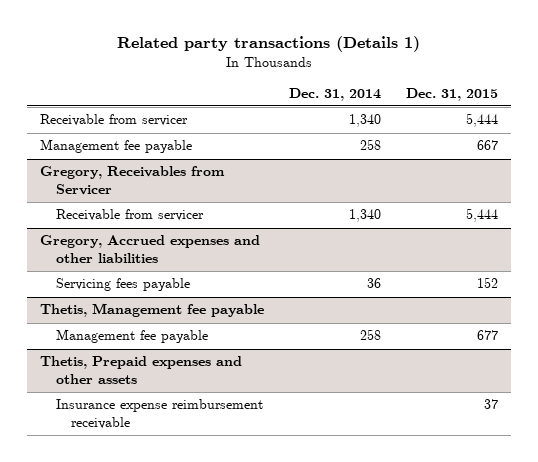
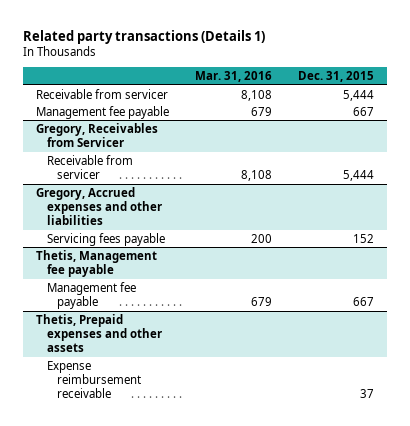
[289,87,382,101] Dec. 31, 2014 -> none
none -> [194,70,272,82] Mar. 31, 2016
[477,330,499,341] 677 -> [352,296,374,306] 667
[55,399,263,429] Insurance expense reimbursement receivable -> [46,360,142,399] Expense reimbursement receivable

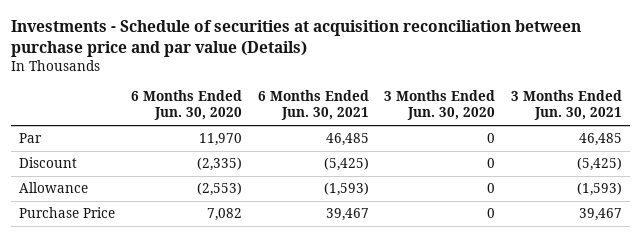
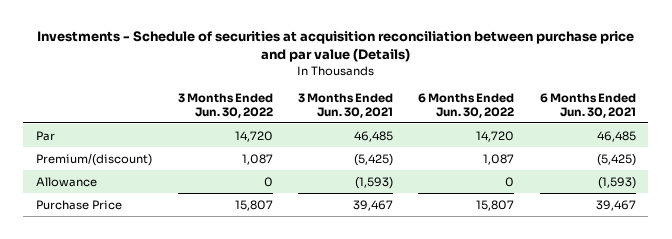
[131,90,243,121] 6 Months Ended Jun. 30, 2020 -> none
[384,90,496,121] 3 Months Ended Jun. 30, 2020 -> none
none -> [177,92,273,118] 3 Months Ended Jun. 30, 2022
none -> [418,92,515,118] 6 Months Ended Jun. 30, 2022
[19,157,78,169] Discount -> [36,153,153,166] Premium/(discount)

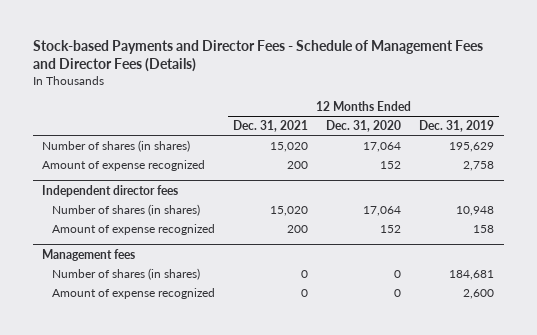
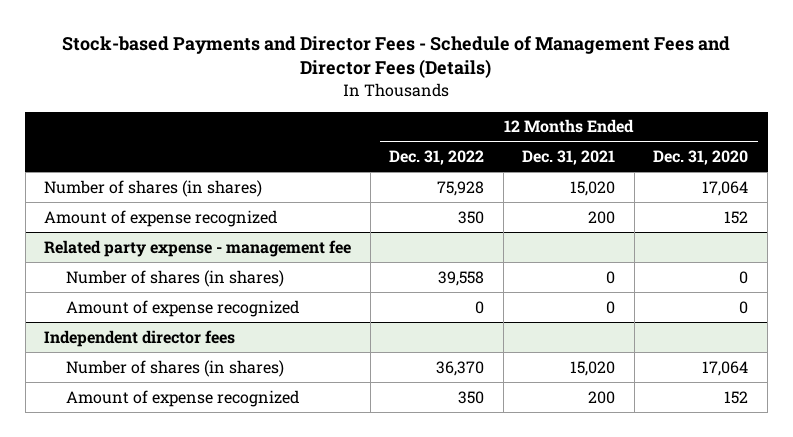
[419,119,495,132] Dec. 31, 2019 -> none
none -> [389,150,485,166] Dec. 31, 2022
none -> [44,239,352,257] Related party expense - management fee
none -> [65,269,284,287] Number of shares (in shares)
none -> [65,299,299,317] Amount of expense recognized
[42,248,136,261] Management fees -> none
[51,267,200,280] Number of shares (in shares) -> none
[51,287,215,299] Amount of expense recognized -> none

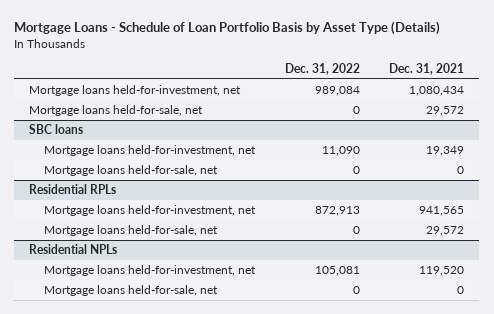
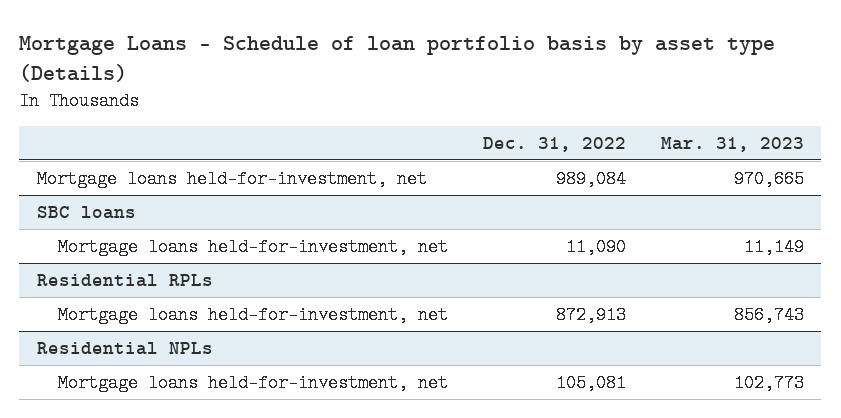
[14,21,441,36] Mortgage Loans - Schedule of Loan Portfolio Basis by Asset Type (Details) -> [19,35,776,82] Mortgage Loans - Schedule of loan portfolio basis by asset type (Details)
[389,63,465,76] Dec. 31, 2021 -> none
none -> [660,136,804,152] Mar. 31, 2023
[29,104,204,116] Mortgage loans held-for-sale, net -> none
[43,164,218,176] Mortgage loans held-for-sale, net -> none
[43,224,218,236] Mortgage loans held-for-sale, net -> none
[43,284,218,296] Mortgage loans held-for-sale, net -> none

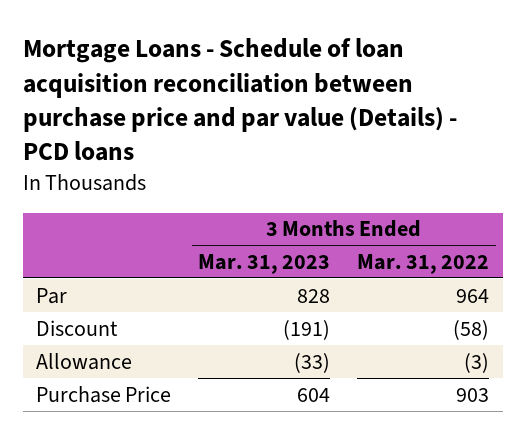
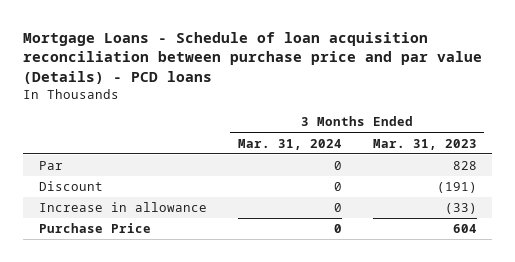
[357,253,490,274] Mar. 31, 2022 -> none
none -> [237,138,342,150] Mar. 31, 2024
[36,352,133,370] Allowance -> none
none -> [38,202,207,213] Increase in allowance

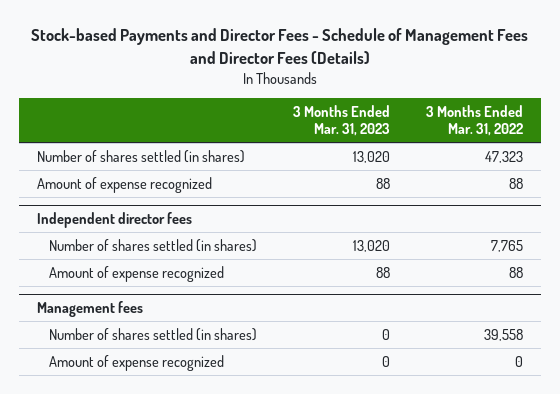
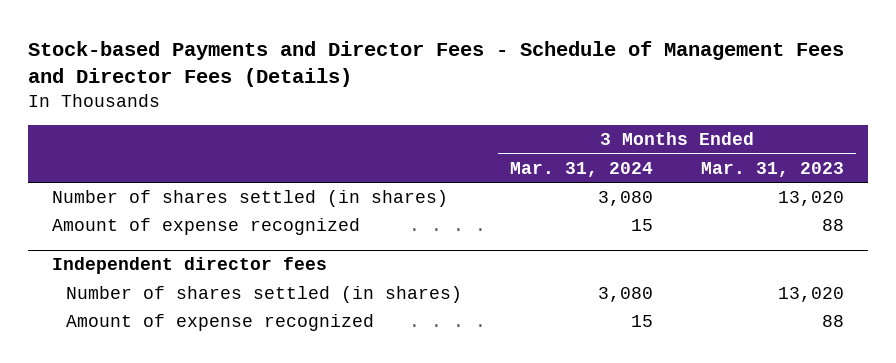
[425,105,523,137] 3 Months Ended Mar. 31, 2022 -> none
none -> [510,161,654,177] Mar. 31, 2024
[36,301,143,318] Management fees -> none
[49,327,258,341] Number of shares settled (in shares) -> none
[49,354,225,371] Amount of expense recognized -> none

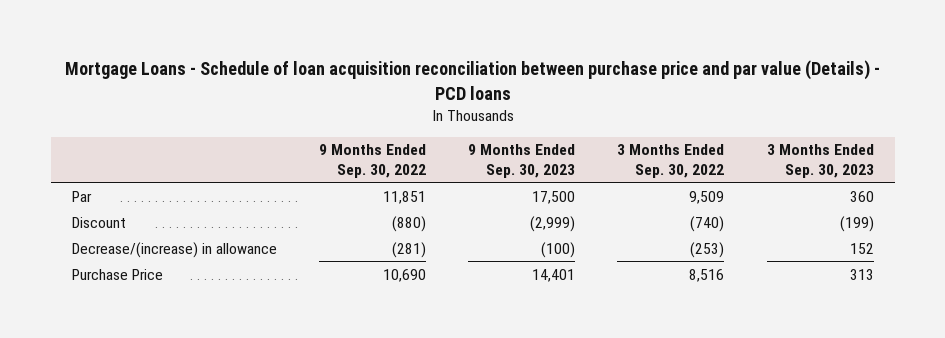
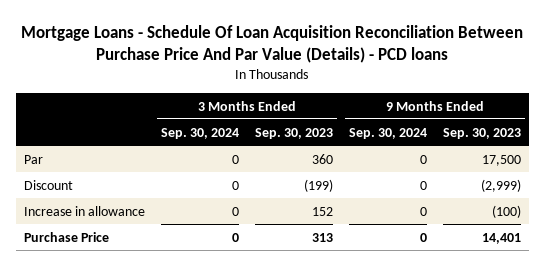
[64,60,880,100] Mortgage Loans - Schedule of loan acquisition reconciliation between purchase price and par value (Details) - PCD loans -> [21,24,524,63] Mortgage Loans - Schedule Of Loan Acquisition Reconciliation Between Purchase Price And Par Value (Details) - PCD loans
[318,144,426,178] 9 Months Ended Sep. 30, 2022 -> none
[617,144,725,178] 3 Months Ended Sep. 30, 2022 -> none
none -> [160,127,239,139] Sep. 30, 2024
none -> [348,127,427,139] Sep. 30, 2024
[71,241,277,258] Decrease/(increase) in allowance -> [23,205,145,216] Increase in allowance

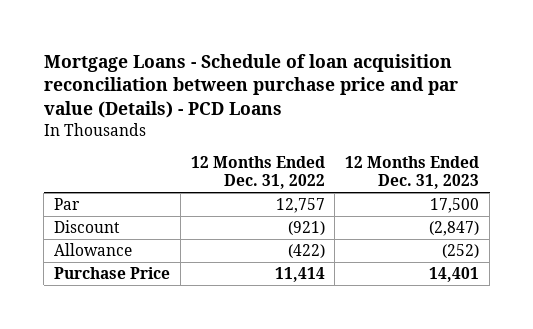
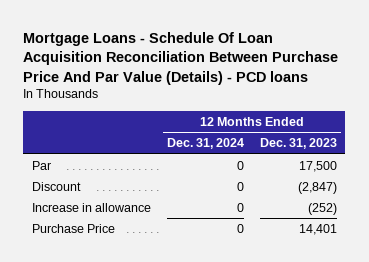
[43,53,458,118] Mortgage Loans - Schedule of loan acquisition reconciliation between purchase price and par value (Details) - PCD Loans -> [23,31,339,85] Mortgage Loans - Schedule Of Loan Acquisition Reconciliation Between Purchase Price And Par Value (Details) - PCD loans
[190,155,325,189] 12 Months Ended Dec. 31, 2022 -> none
none -> [166,138,244,150] Dec. 31, 2024
[54,243,133,257] Allowance -> [31,203,151,213] Increase in allowance

